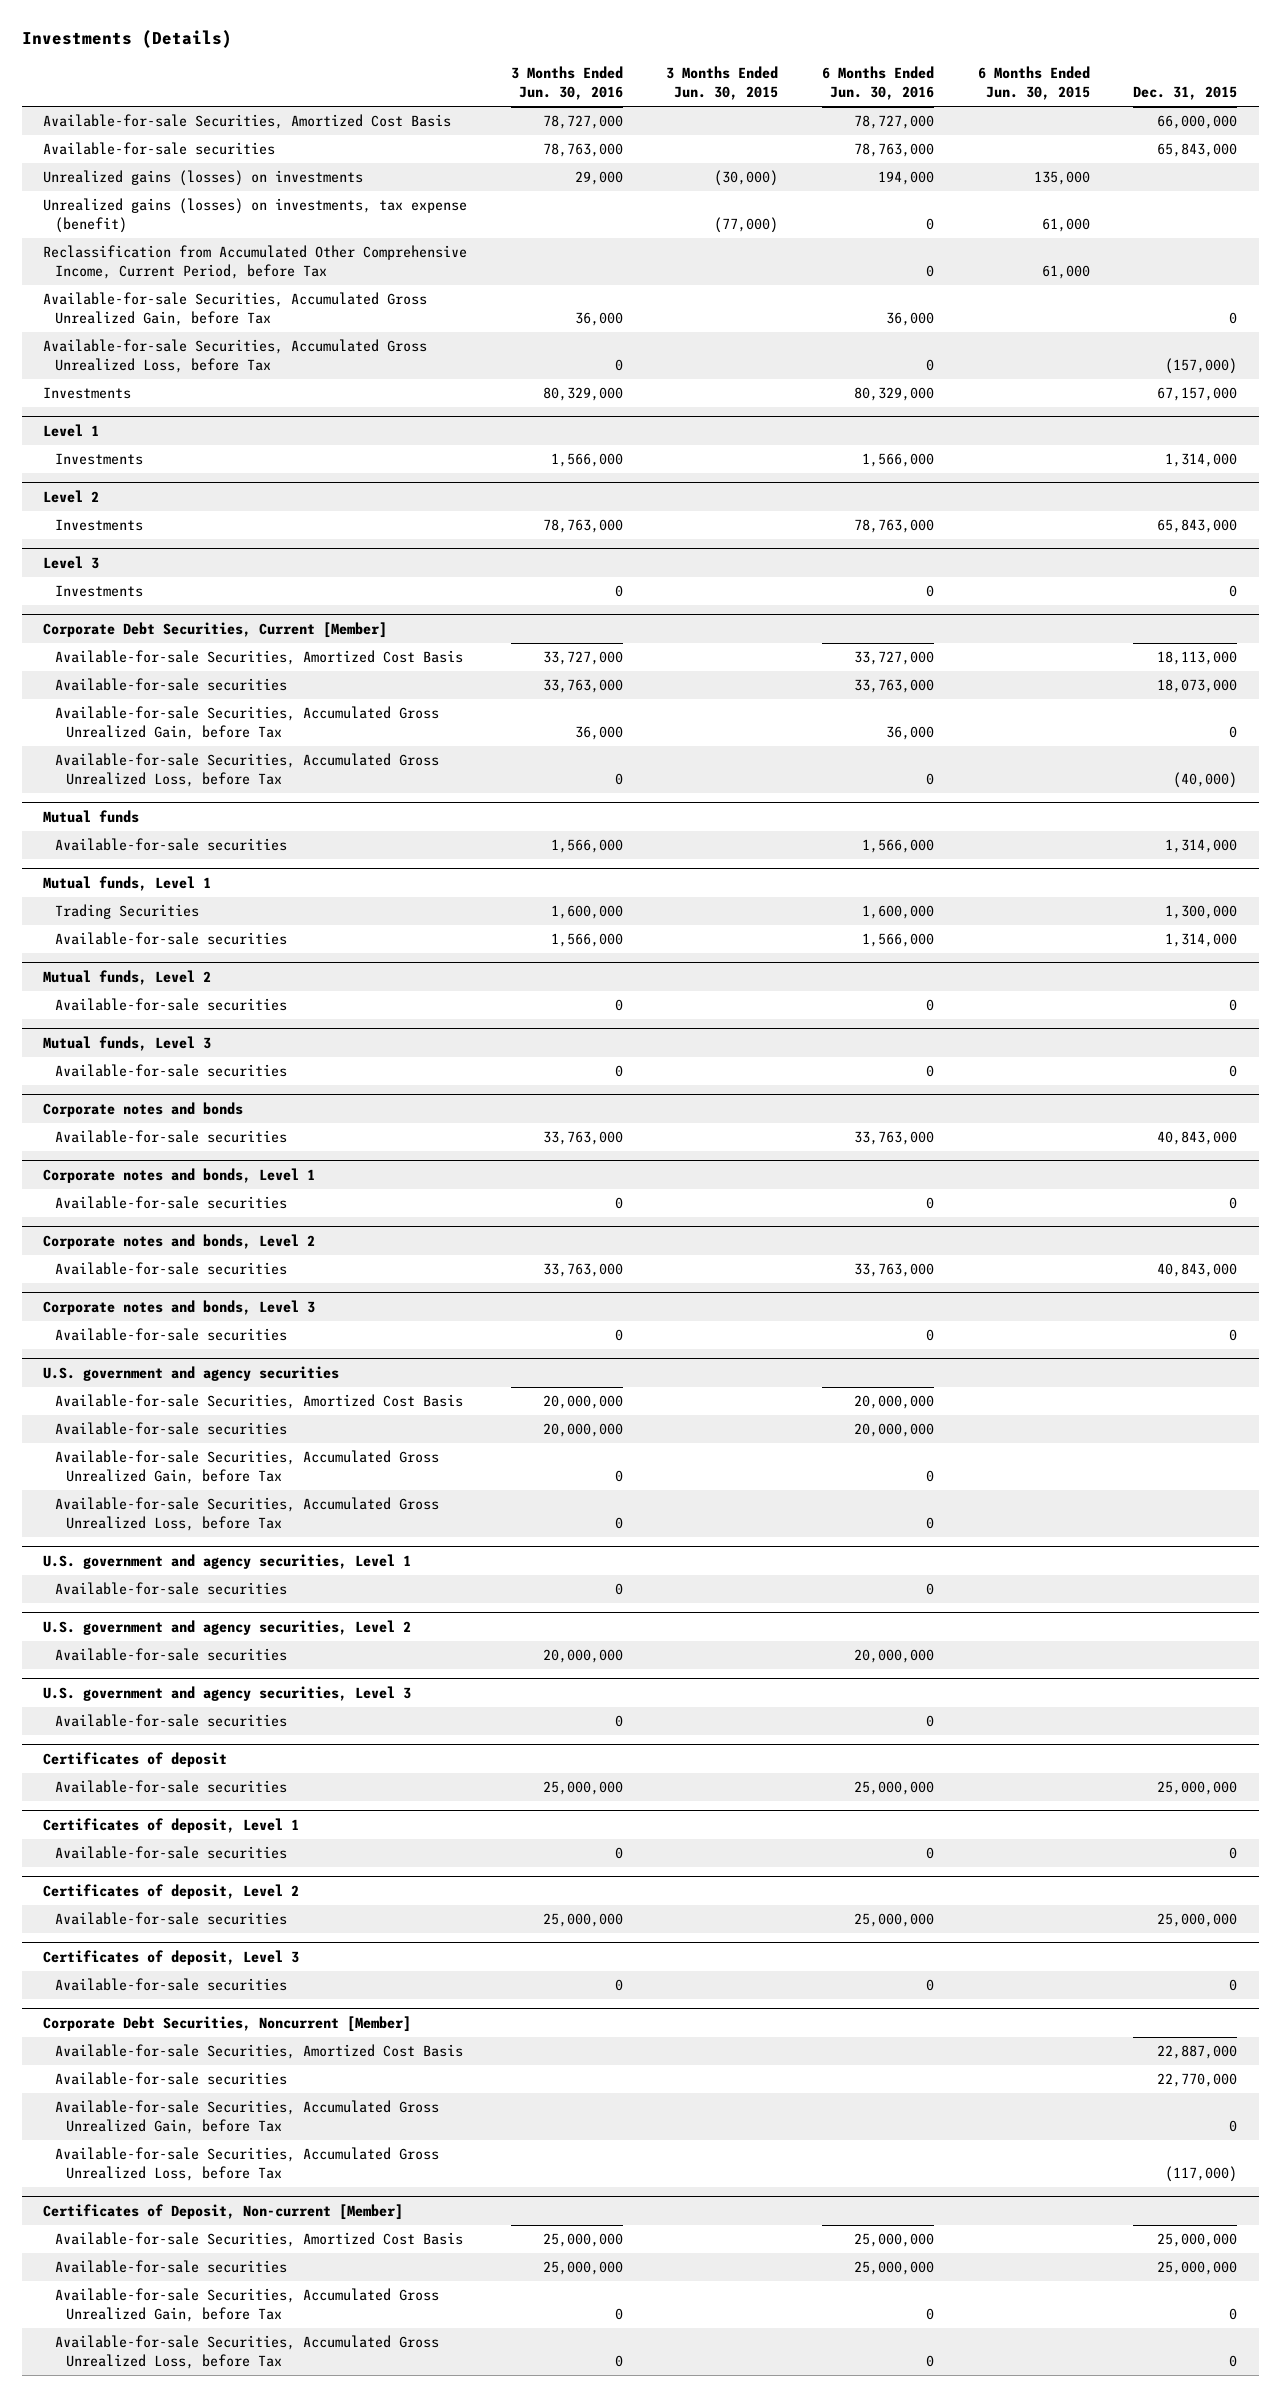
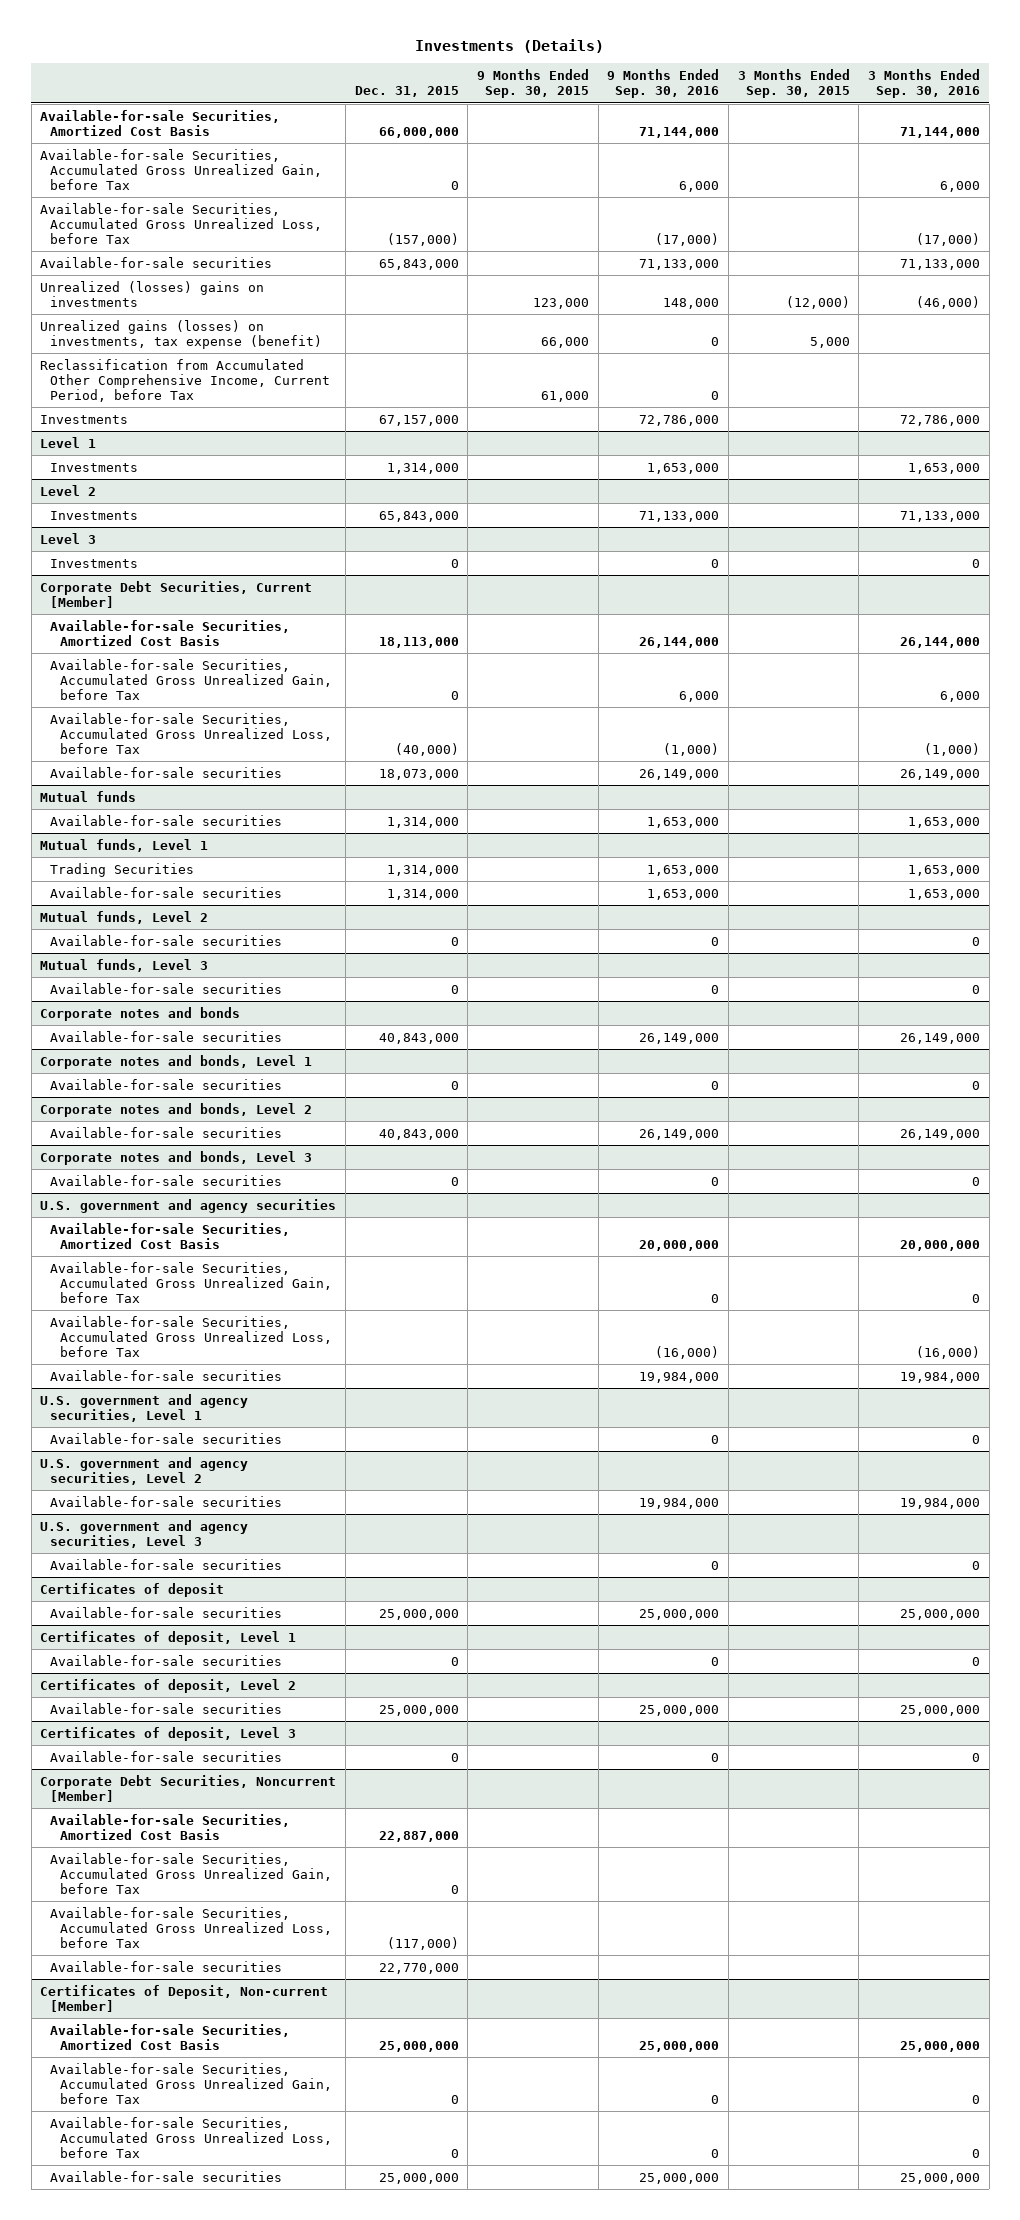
[510,66,623,101] 3 Months Ended Jun. 30, 2016 -> none
[666,66,779,101] 3 Months Ended Jun. 30, 2015 -> none
[822,66,935,101] 6 Months Ended Jun. 30, 2016 -> none
[977,66,1090,101] 6 Months Ended Jun. 30, 2015 -> none
none -> [476,69,589,99] 9 Months Ended Sep. 30, 2015
none -> [607,69,720,99] 9 Months Ended Sep. 30, 2016
none -> [737,69,850,99] 3 Months Ended Sep. 30, 2015
none -> [868,69,981,99] 3 Months Ended Sep. 30, 2016
[43,292,428,327] Available-for-sale Securities, Accumulated Gross Unrealized Gain, before Tax -> [40,148,323,191] Available-for-sale Securities, Accumulated Gross Unrealized Gain, before Tax
[43,339,428,374] Available-for-sale Securities, Accumulated Gross Unrealized Loss, before Tax -> [40,202,323,245] Available-for-sale Securities, Accumulated Gross Unrealized Loss, before Tax
[43,170,364,187] Unrealized gains (losses) on investments -> [40,280,265,307] Unrealized (losses) gains on investments
[54,678,287,692] Available-for-sale securities -> [50,766,283,778] Available-for-sale securities
[1165,905,1238,920] 1,300,000 -> [386,864,459,876] 1,314,000
[54,1422,287,1436] Available-for-sale securities -> [50,1369,283,1381] Available-for-sale securities
[54,2072,287,2086] Available-for-sale securities -> [50,1960,283,1972] Available-for-sale securities
[54,2260,287,2274] Available-for-sale securities -> [50,2170,283,2182] Available-for-sale securities

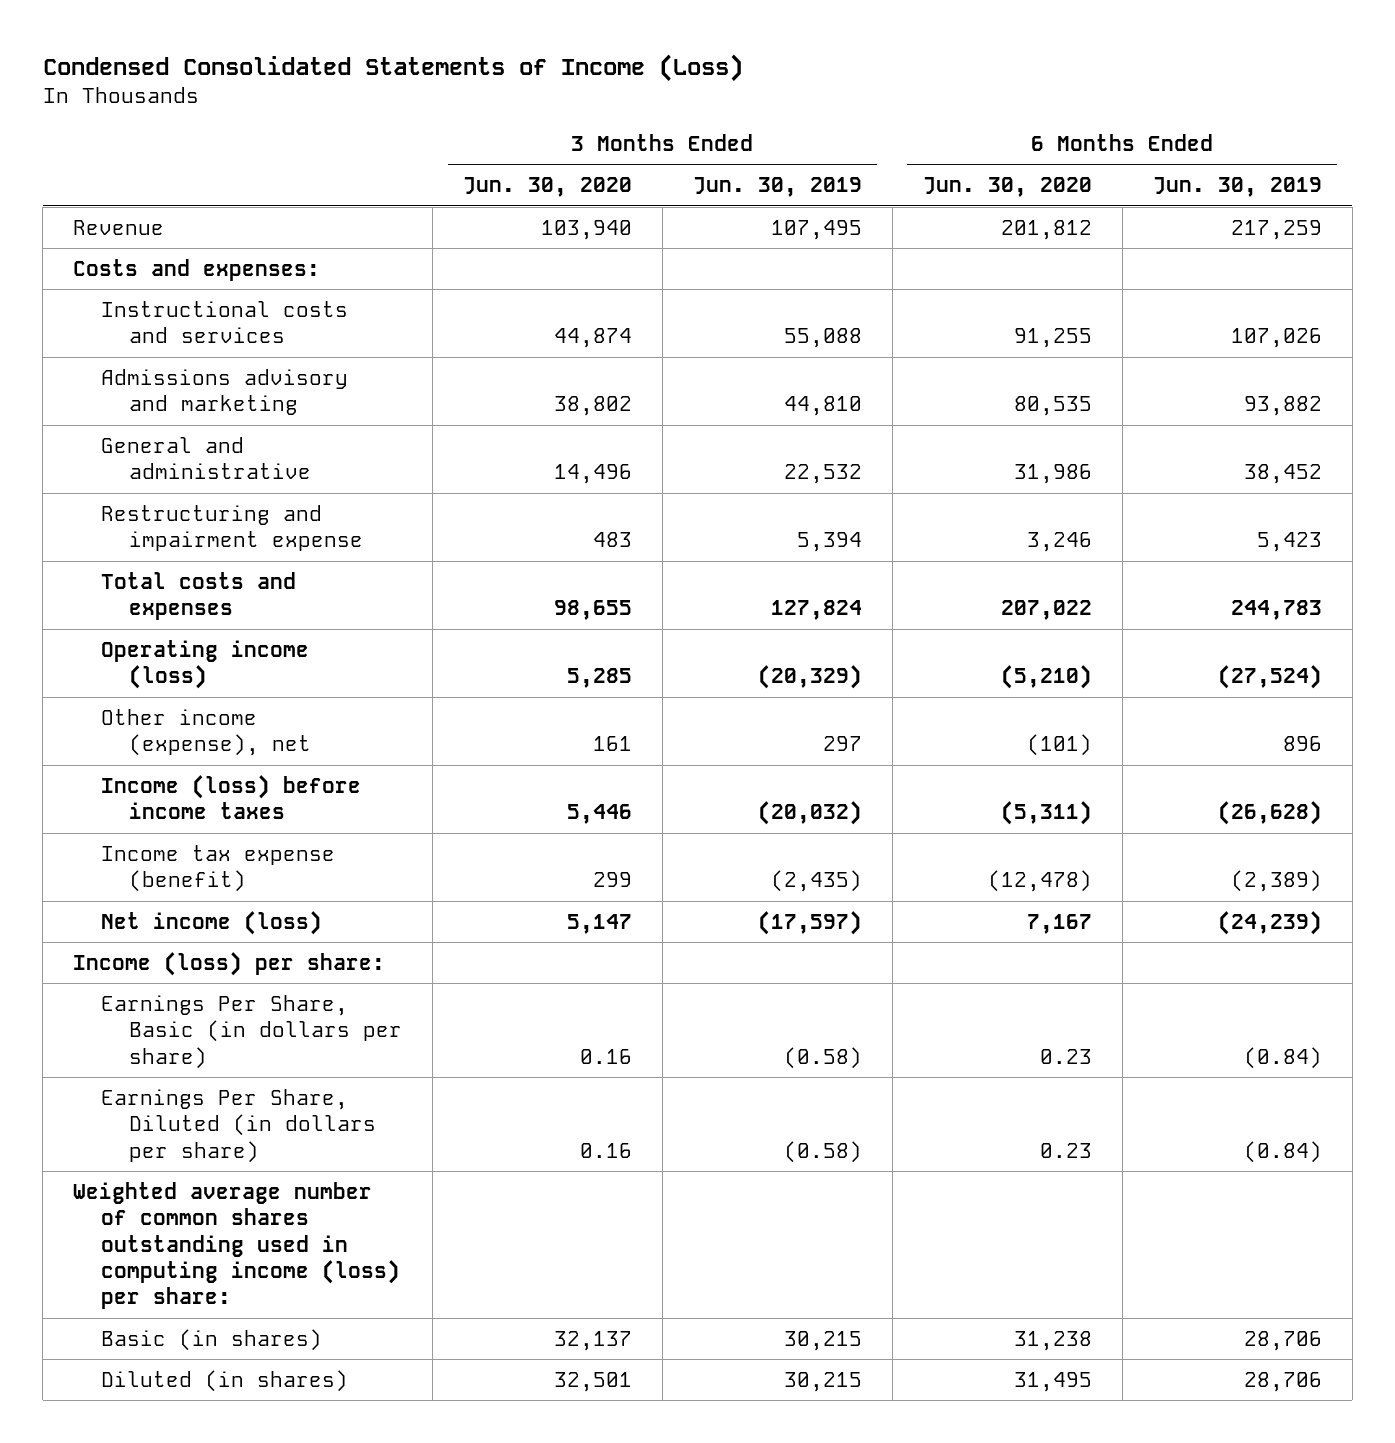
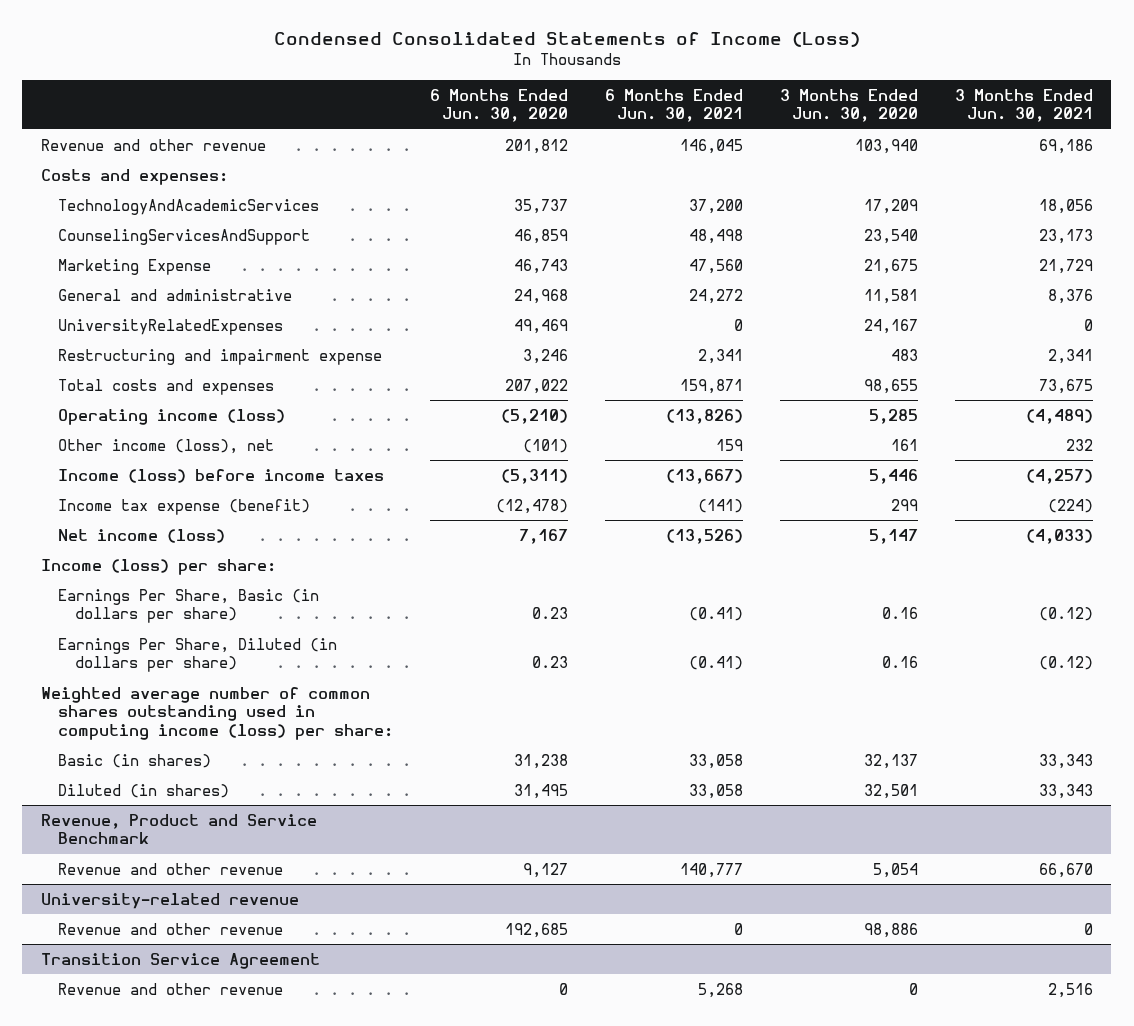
[692,177,862,198] Jun. 30, 2019 -> none
[1152,177,1322,198] Jun. 30, 2019 -> none
none -> [604,88,743,123] 6 Months Ended Jun. 30, 2021
none -> [954,88,1093,123] 3 Months Ended Jun. 30, 2021
[73,219,165,235] Revenue -> [40,138,266,151] Revenue and other revenue
[101,300,349,344] Instructional costs and services -> none
[101,368,349,416] Admissions advisory and marketing -> none
none -> [57,198,319,215] TechnologyAndAcademicServices
none -> [57,228,310,245] CounselingServicesAndSupport
none -> [57,258,211,275] Marketing Expense
[553,464,632,485] 14,496 -> [863,288,918,304] 11,581
[1013,464,1092,485] 31,986 -> [513,288,568,304] 24,968
none -> [57,318,283,335] UniversityRelatedExpenses
[101,708,311,757] Other income (expense), net -> [57,438,274,454] Other income (loss), net
none -> [40,813,317,845] Revenue, Product and Service Benchmark
none -> [57,862,283,875] Revenue and other revenue
none -> [40,892,299,909] University-related revenue
none -> [57,922,283,935] Revenue and other revenue
none -> [40,952,320,969] Transition Service Agreement
none -> [57,982,283,995] Revenue and other revenue

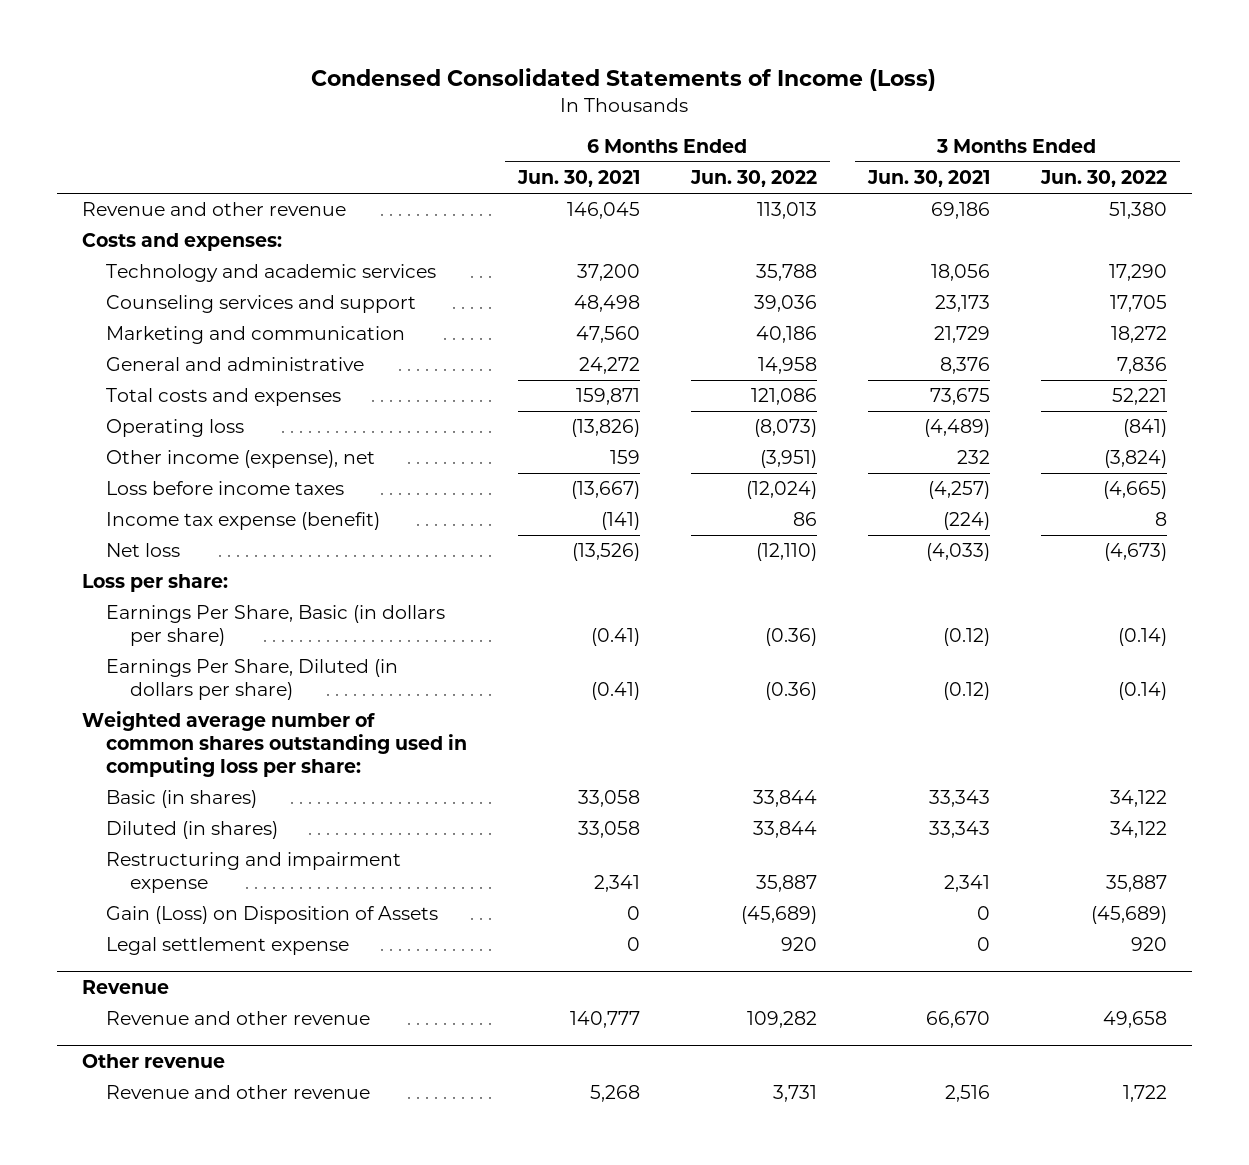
[429,88,568,123] 6 Months Ended Jun. 30, 2020 -> none
[779,88,918,123] 3 Months Ended Jun. 30, 2020 -> none
none -> [689,170,817,188] Jun. 30, 2022
none -> [1039,170,1167,188] Jun. 30, 2022
[57,198,319,215] TechnologyAndAcademicServices -> [105,264,436,283] Technology and academic services
[57,228,310,245] CounselingServicesAndSupport -> [105,295,416,314] Counseling services and support
[57,258,211,275] Marketing Expense -> [105,326,405,345] Marketing and communication
[57,318,283,335] UniversityRelatedExpenses -> none
[57,408,285,425] Operating income (loss) -> [105,419,244,438] Operating loss
[57,438,274,454] Other income (loss), net -> [105,450,375,469] Other income (expense), net
[57,468,384,483] Income (loss) before income taxes -> [105,481,344,496] Loss before income taxes
[57,528,225,543] Net income (loss) -> [105,543,180,558] Net loss
[40,558,276,575] Income (loss) per share: -> [82,574,229,593] Loss per share:
[40,686,393,740] Weighted average number of common shares outstanding used in computing income (loss) per share: -> [82,711,467,777] Weighted average number of common shares outstanding used in computing loss per share:
[57,348,382,365] Restructuring and impairment expense -> [105,852,401,894] Restructuring and impairment expense
none -> [105,906,438,925] Gain (Loss) on Disposition of Assets
none -> [105,937,349,956] Legal settlement expense
[40,813,317,845] Revenue, Product and Service Benchmark -> [82,979,170,994] Revenue
[40,892,299,909] University-related revenue -> none
[57,922,283,935] Revenue and other revenue -> none
[40,952,320,969] Transition Service Agreement -> [82,1053,226,1068] Other revenue

